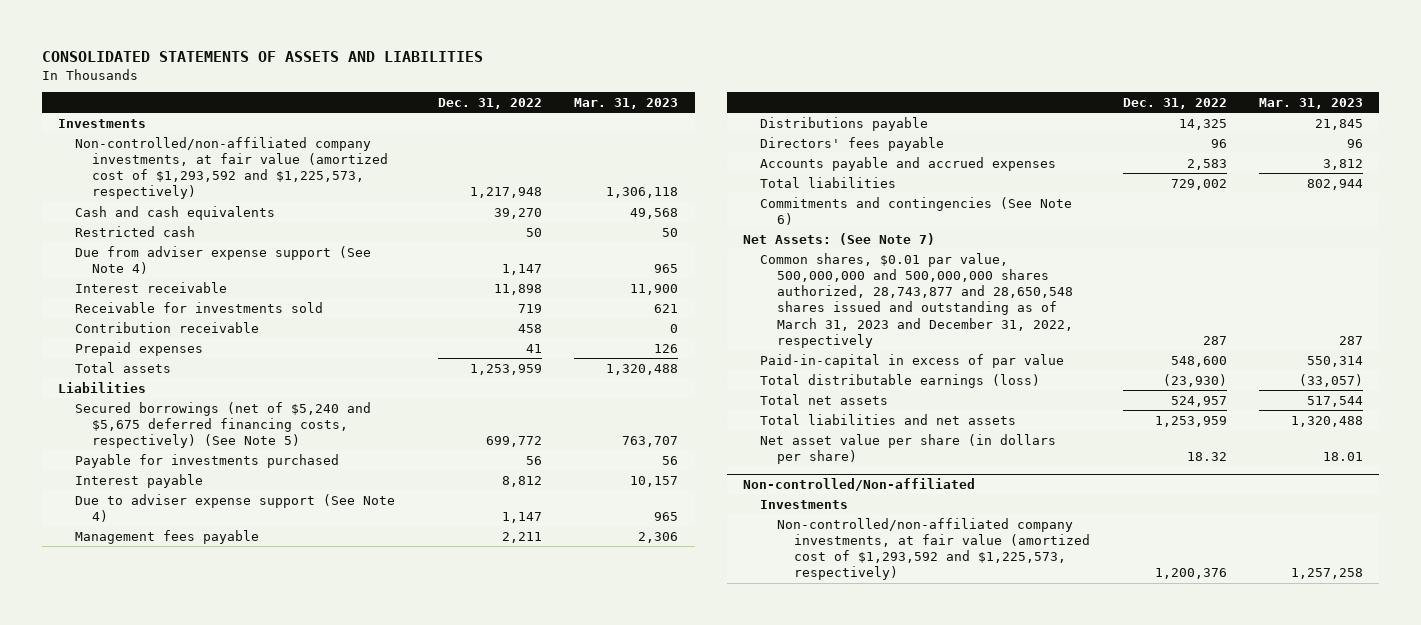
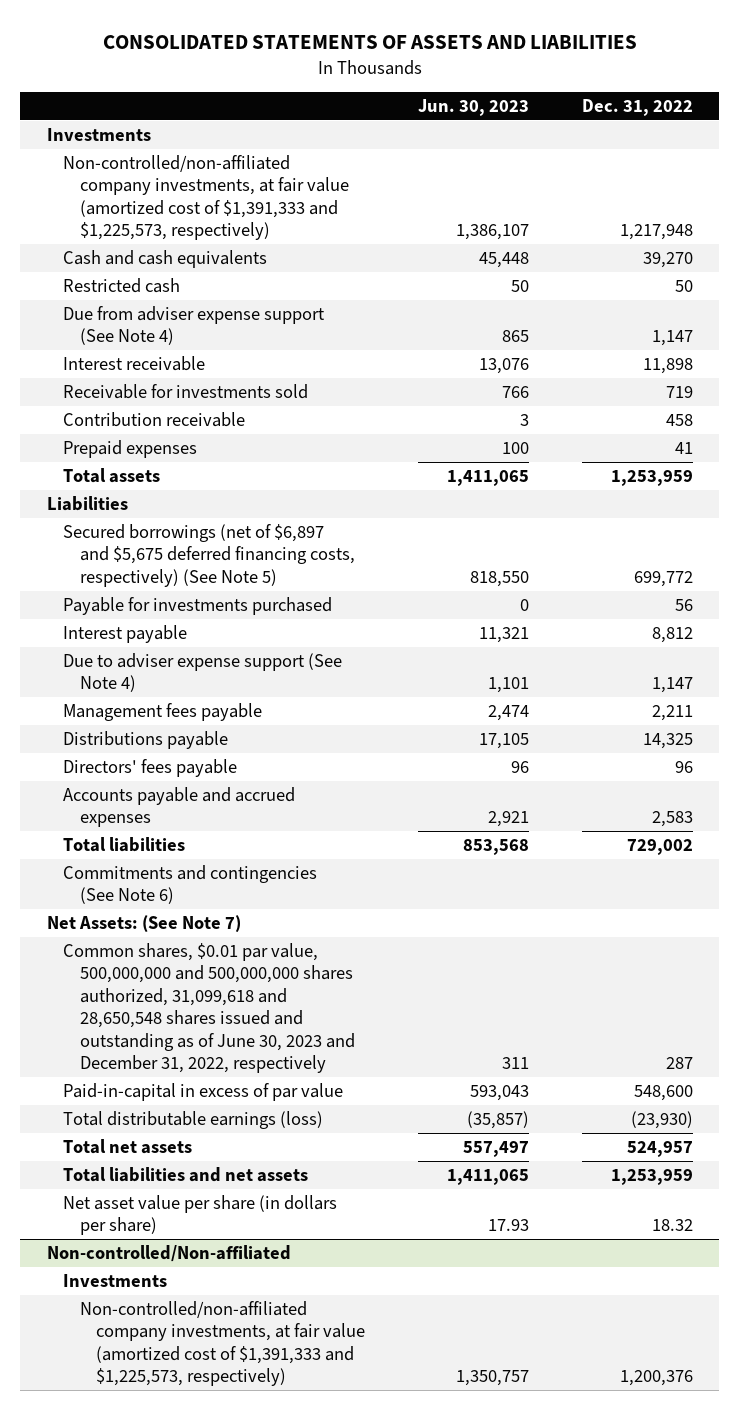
[574,98,679,110] Mar. 31, 2023 -> none
none -> [417,99,529,117] Jun. 30, 2023
[75,136,389,200] Non-controlled/non-affiliated company investments, at fair value (amortized cost of $1,293,592 and $1,225,573, respectively) -> [63,154,349,241] Non-controlled/non-affiliated company investments, at fair value (amortized cost of $1,391,333 and $1,225,573, respectively)
[75,401,372,449] Secured borrowings (net of $5,240 and $5,675 deferred financing costs, respectively) (See Note 5) -> [63,523,355,587] Secured borrowings (net of $6,897 and $5,675 deferred financing costs, respectively) (See Note 5)
[760,252,1074,349] Common shares, $0.01 par value, 500,000,000 and 500,000,000 shares authorized, 28,743,877 and 28,650,548 shares issued and outstanding as of March 31, 2023 and December 31, 2022, respectively -> [63,942,355,1074] Common shares, $0.01 par value, 500,000,000 and 500,000,000 shares authorized, 31,099,618 and 28,650,548 shares issued and outstanding as of June 30, 2023 and December 31, 2022, respectively
[777,517,1091,581] Non-controlled/non-affiliated company investments, at fair value (amortized cost of $1,293,592 and $1,225,573, respectively) -> [79,1300,365,1387] Non-controlled/non-affiliated company investments, at fair value (amortized cost of $1,391,333 and $1,225,573, respectively)

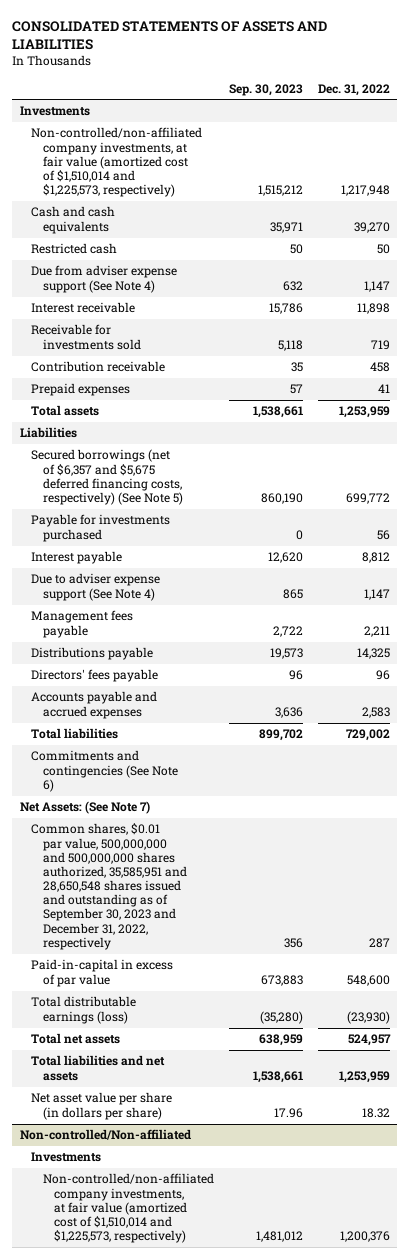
[417,99,529,117] Jun. 30, 2023 -> none
none -> [228,83,303,96] Sep. 30, 2023
[63,154,349,241] Non-controlled/non-affiliated company investments, at fair value (amortized cost of $1,391,333 and $1,225,573, respectively) -> [31,127,203,198] Non-controlled/non-affiliated company investments, at fair value (amortized cost of $1,510,014 and $1,225,573, respectively)
[63,523,355,587] Secured borrowings (net of $6,897 and $5,675 deferred financing costs, respectively) (See Note 5) -> [31,449,183,505] Secured borrowings (net of $6,357 and $5,675 deferred financing costs, respectively) (See Note 5)
[63,942,355,1074] Common shares, $0.01 par value, 500,000,000 and 500,000,000 shares authorized, 31,099,618 and 28,650,548 shares issued and outstanding as of June 30, 2023 and December 31, 2022, respectively -> [31,823,187,950] Common shares, $0.01 par value, 500,000,000 and 500,000,000 shares authorized, 35,585,951 and 28,650,548 shares issued and outstanding as of September 30, 2023 and December 31, 2022, respectively
[79,1300,365,1387] Non-controlled/non-affiliated company investments, at fair value (amortized cost of $1,391,333 and $1,225,573, respectively) -> [42,1173,214,1244] Non-controlled/non-affiliated company investments, at fair value (amortized cost of $1,510,014 and $1,225,573, respectively)

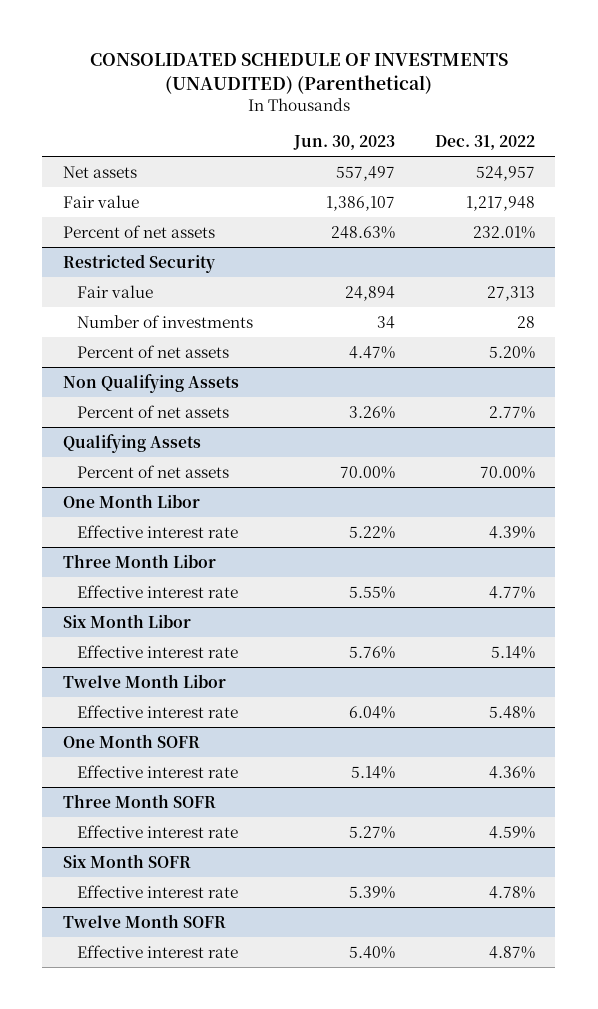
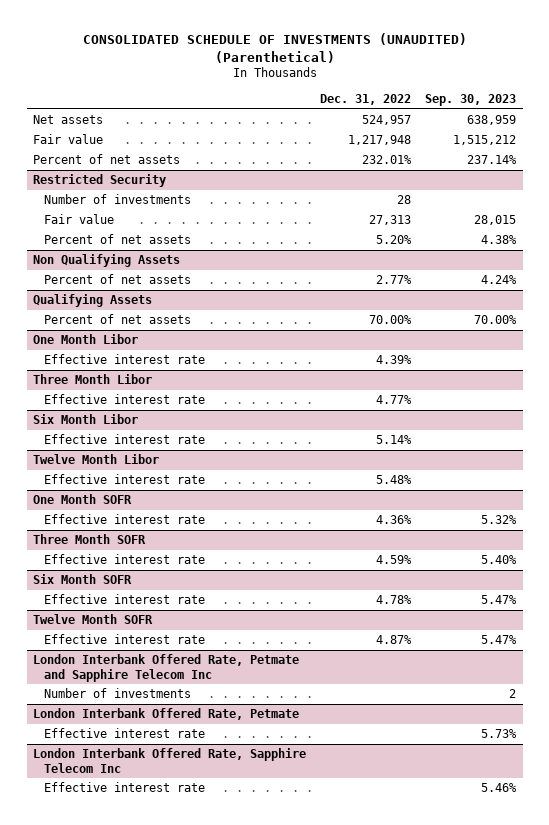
[292,134,395,150] Jun. 30, 2023 -> none
none -> [424,93,516,106] Sep. 30, 2023
[77,284,154,298] Fair value -> [44,214,115,225] Fair value
none -> [33,654,300,682] London Interbank Offered Rate, Petmate and Sapphire Telecom Inc
none -> [44,688,192,699] Number of investments
none -> [33,708,300,721] London Interbank Offered Rate, Petmate
none -> [44,728,206,739] Effective interest rate
none -> [33,748,307,773] London Interbank Offered Rate, Sapphire Telecom Inc
none -> [44,782,206,793] Effective interest rate

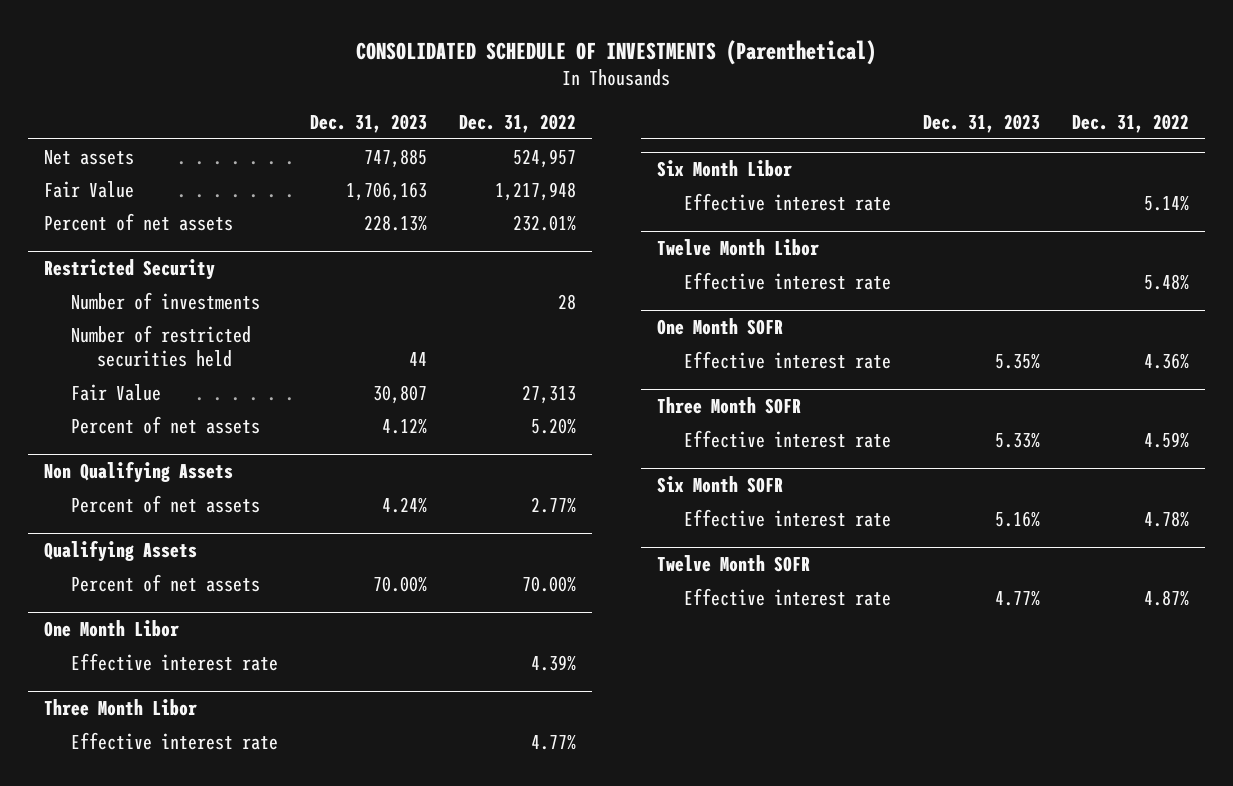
[82,33,467,64] CONSOLIDATED SCHEDULE OF INVESTMENTS (UNAUDITED) (Parenthetical) -> [356,39,877,65] CONSOLIDATED SCHEDULE OF INVESTMENTS (Parenthetical)
[424,93,516,106] Sep. 30, 2023 -> none
none -> [309,113,427,133] Dec. 31, 2023
[33,134,104,145] Fair value -> [44,180,135,198] Fair Value
none -> [70,324,251,368] Number of restricted securities held
[44,214,115,225] Fair value -> [70,383,161,401] Fair Value
[33,654,300,682] London Interbank Offered Rate, Petmate and Sapphire Telecom Inc -> none
[44,688,192,699] Number of investments -> none
[33,708,300,721] London Interbank Offered Rate, Petmate -> none
[44,728,206,739] Effective interest rate -> none
[33,748,307,773] London Interbank Offered Rate, Sapphire Telecom Inc -> none
[44,782,206,793] Effective interest rate -> none

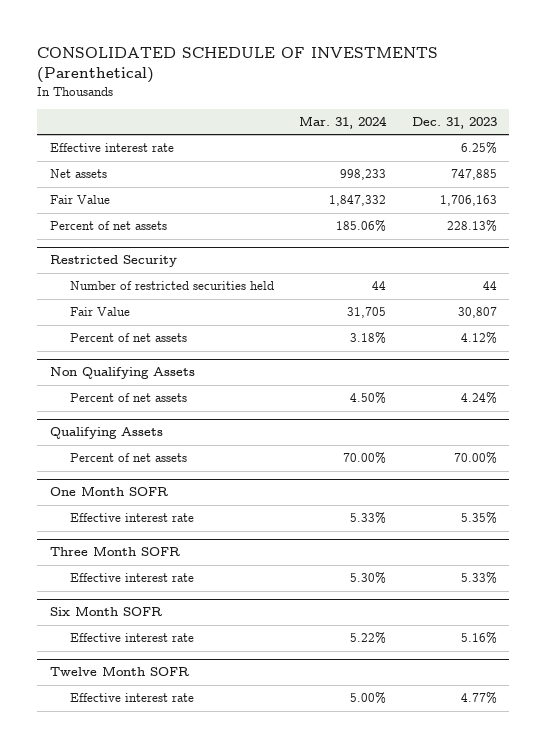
[458,113,576,133] Dec. 31, 2022 -> none
none -> [299,116,388,130] Mar. 31, 2024
none -> [49,143,174,153] Effective interest rate
[70,291,260,310] Number of investments -> none
[44,619,180,637] One Month Libor -> none
[70,652,278,671] Effective interest rate -> none
[44,698,198,716] Three Month Libor -> none
[70,731,278,750] Effective interest rate -> none
[657,159,793,177] Six Month Libor -> none
[683,192,891,211] Effective interest rate -> none
[657,238,820,256] Twelve Month Libor -> none
[683,271,891,290] Effective interest rate -> none

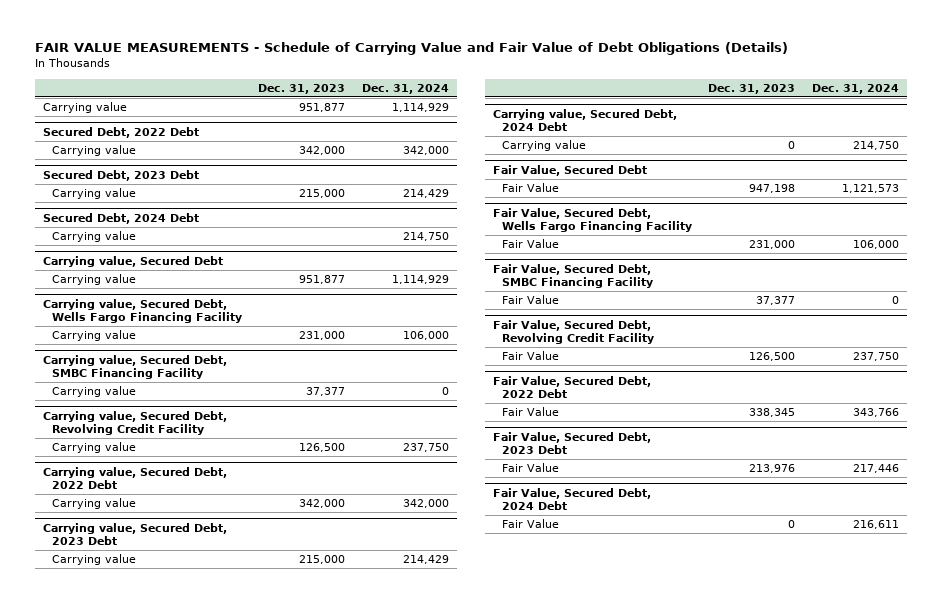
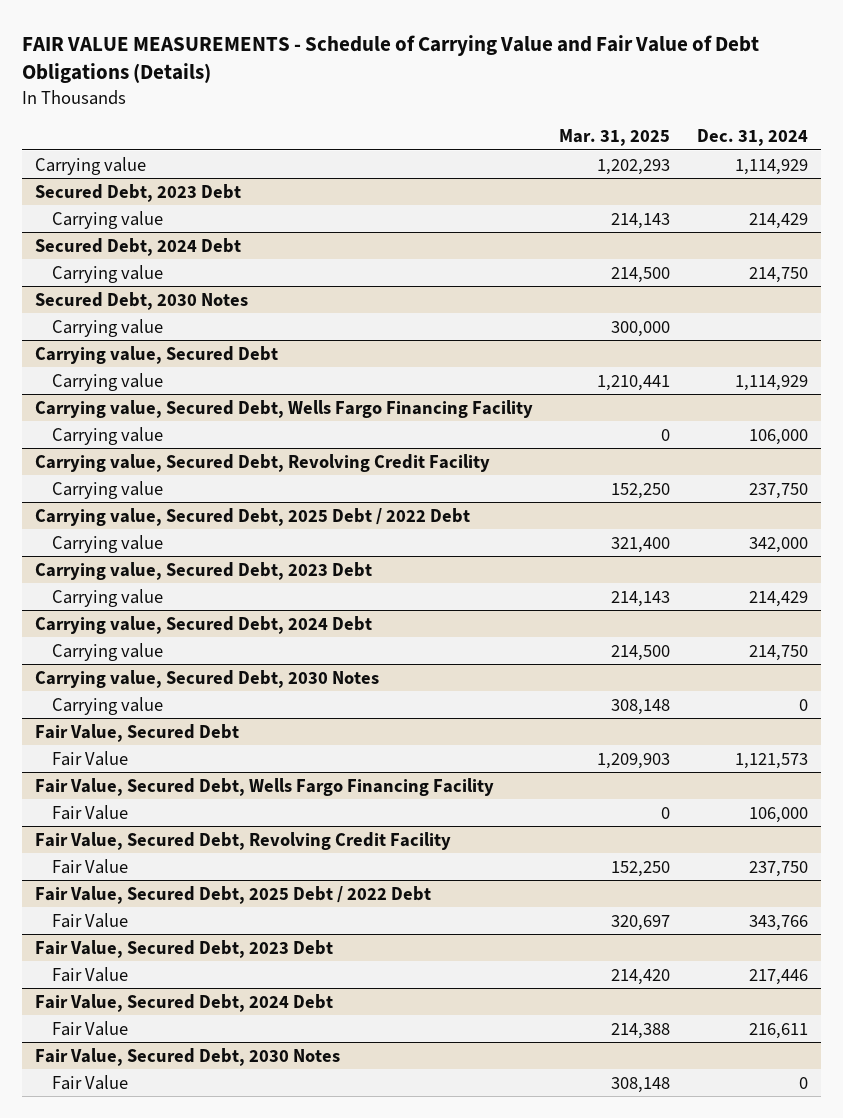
[258,83,346,94] Dec. 31, 2023 -> none
none -> [559,129,671,147] Mar. 31, 2025
[43,126,200,138] Secured Debt, 2022 Debt -> none
[51,145,136,157] Carrying value -> none
none -> [35,291,249,310] Secured Debt, 2030 Notes
none -> [52,318,164,337] Carrying value
[43,354,228,379] Carrying value, Secured Debt, SMBC Financing Facility -> none
[51,386,136,398] Carrying value -> none
[43,466,228,489] Carrying value, Secured Debt, 2022 Debt -> [35,507,471,526] Carrying value, Secured Debt, 2025 Debt / 2022 Debt
none -> [35,669,380,688] Carrying value, Secured Debt, 2030 Notes
none -> [52,696,164,715] Carrying value
[493,263,653,288] Fair Value, Secured Debt, SMBC Financing Facility -> none
[501,295,559,305] Fair Value -> none
[493,375,652,398] Fair Value, Secured Debt, 2022 Debt -> [35,885,432,904] Fair Value, Secured Debt, 2025 Debt / 2022 Debt
none -> [35,1047,341,1066] Fair Value, Secured Debt, 2030 Notes
none -> [52,1074,129,1090] Fair Value

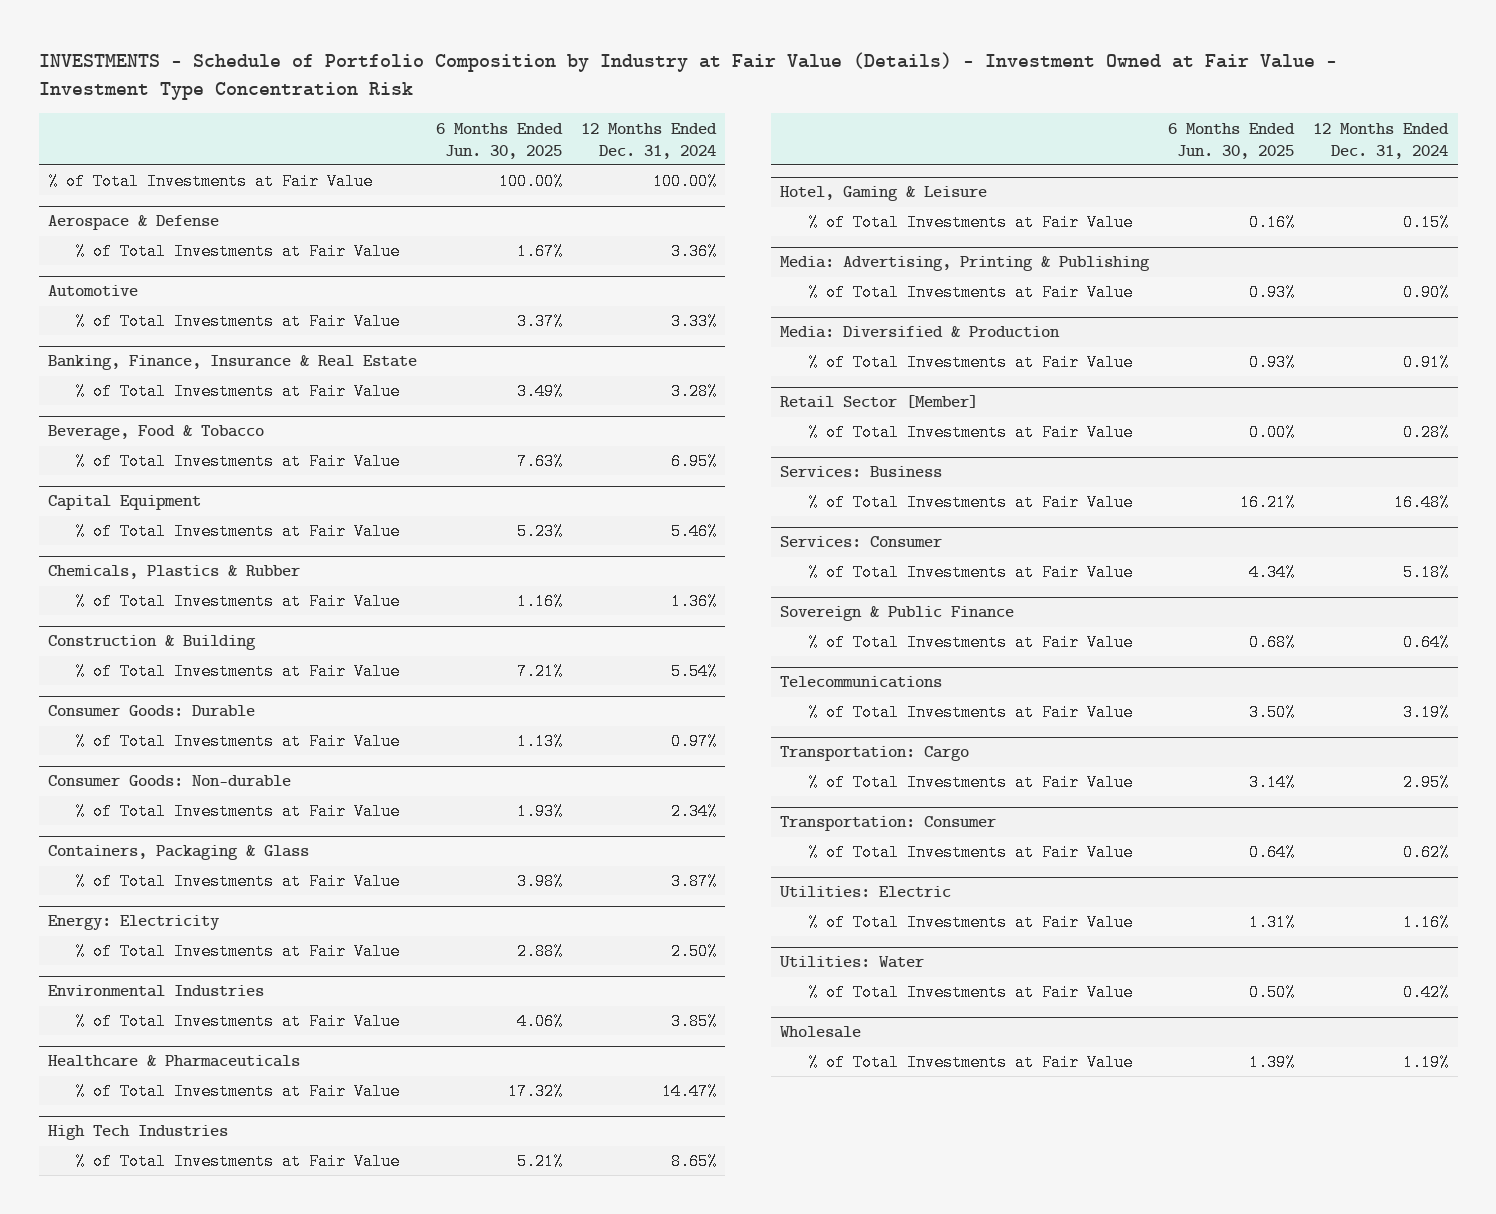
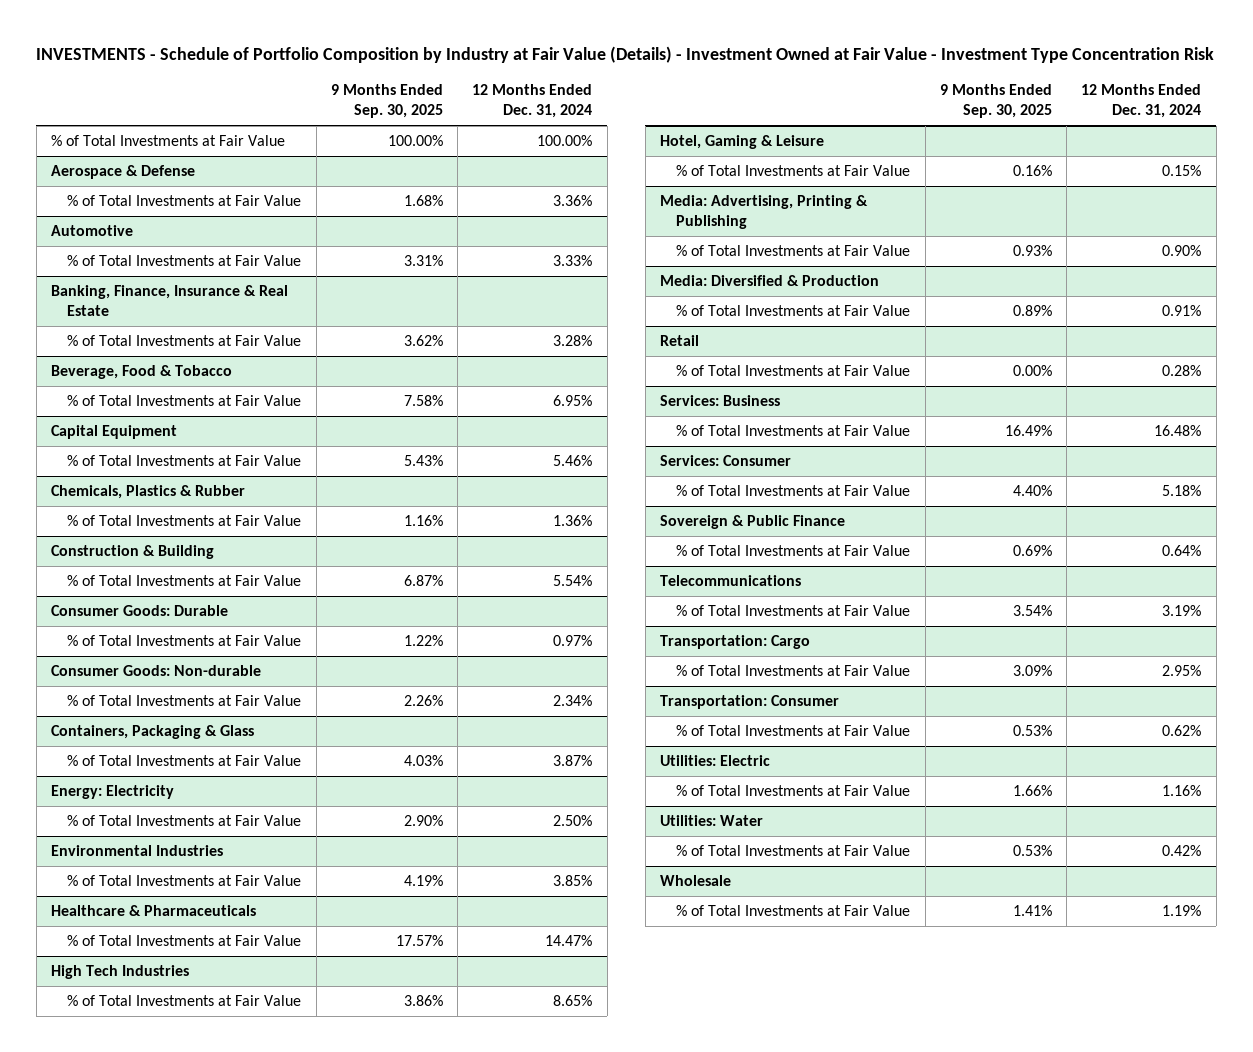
[435,122,563,159] 6 Months Ended Jun. 30, 2025 -> none
none -> [330,84,443,119] 9 Months Ended Sep. 30, 2025
[780,395,979,409] Retail Sector [Member] -> [660,334,700,346] Retail

